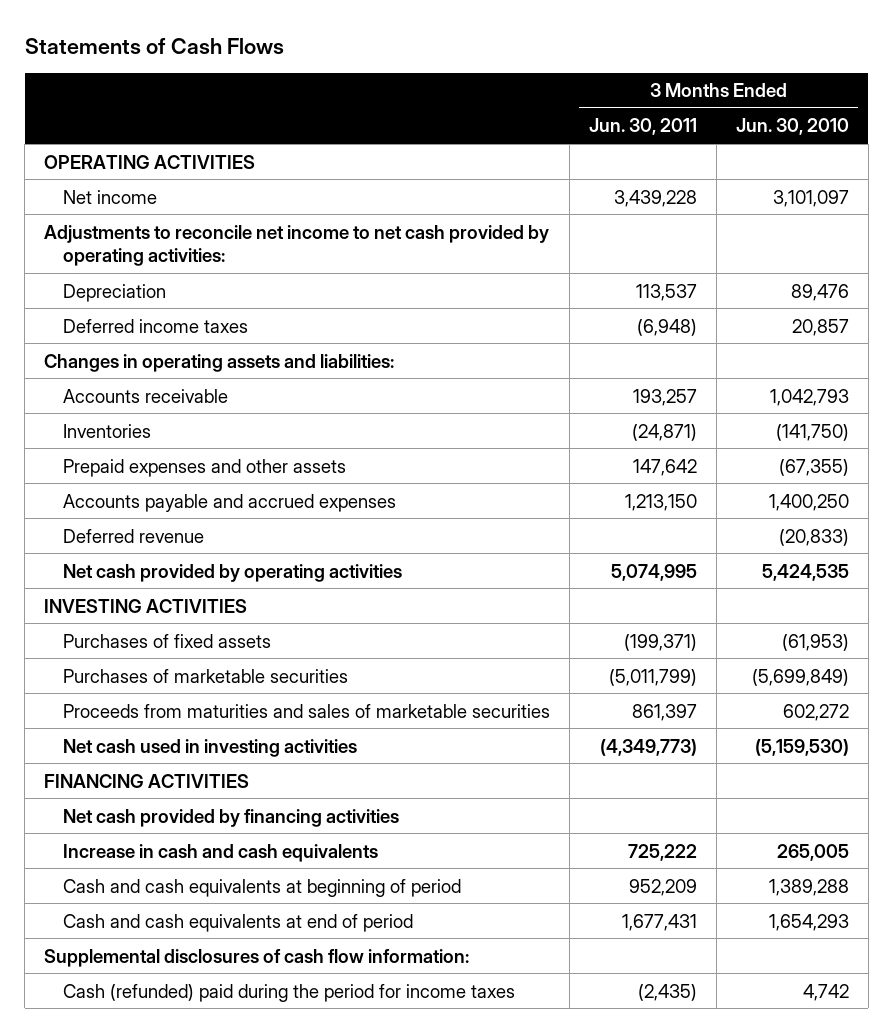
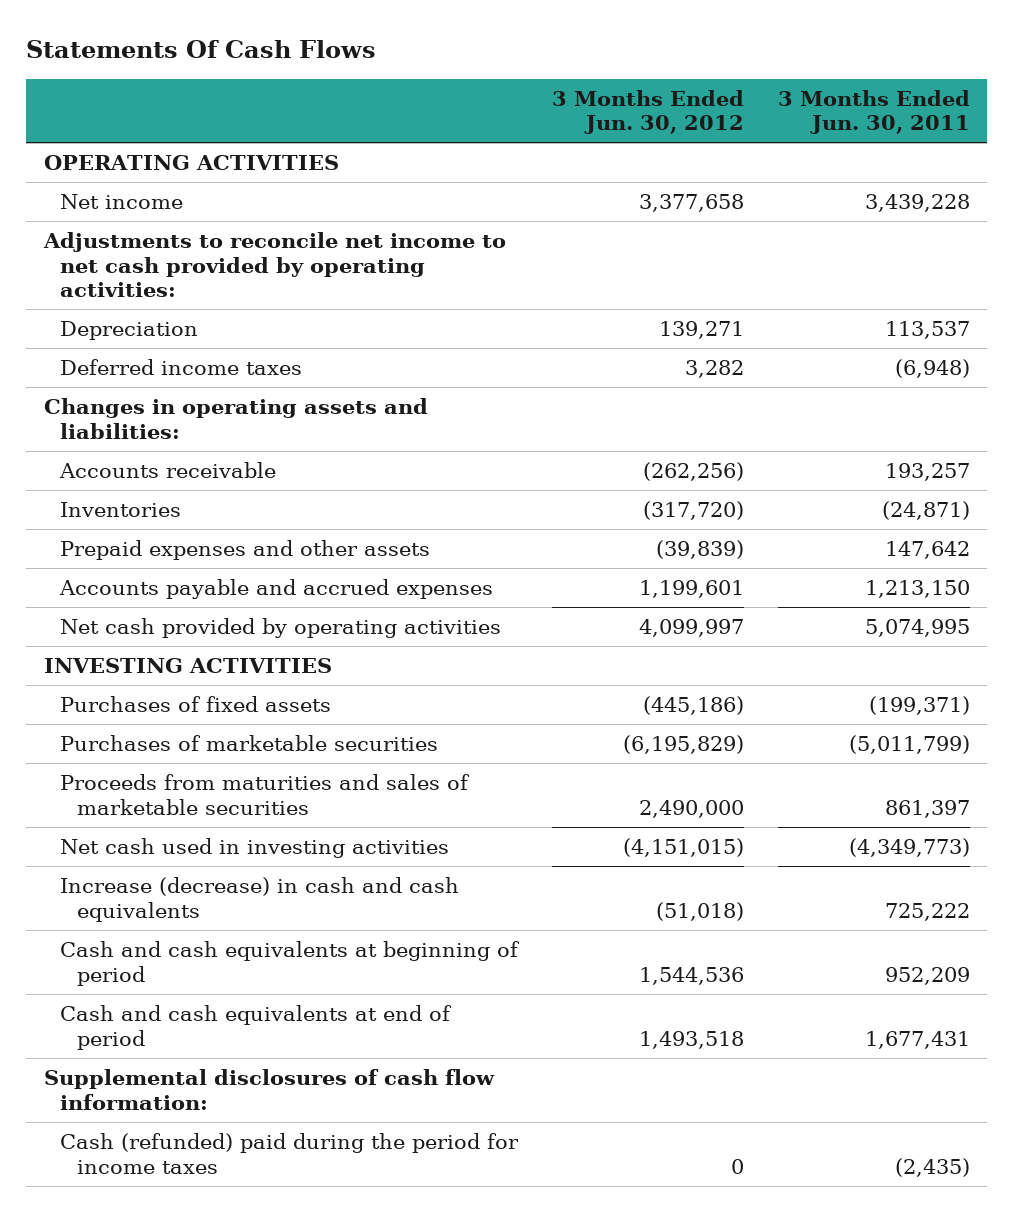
[24,37,284,54] Statements of Cash Flows -> [26,40,377,59] Statements Of Cash Flows
[735,118,849,136] Jun. 30, 2010 -> none
none -> [552,89,745,135] 3 Months Ended Jun. 30, 2012
[63,528,205,543] Deferred revenue -> none
[44,773,250,788] FINANCING ACTIVITIES -> none
[63,808,400,827] Net cash provided by financing activities -> none
[63,843,379,862] Increase in cash and cash equivalents -> [60,877,460,922] Increase (decrease) in cash and cash equivalents

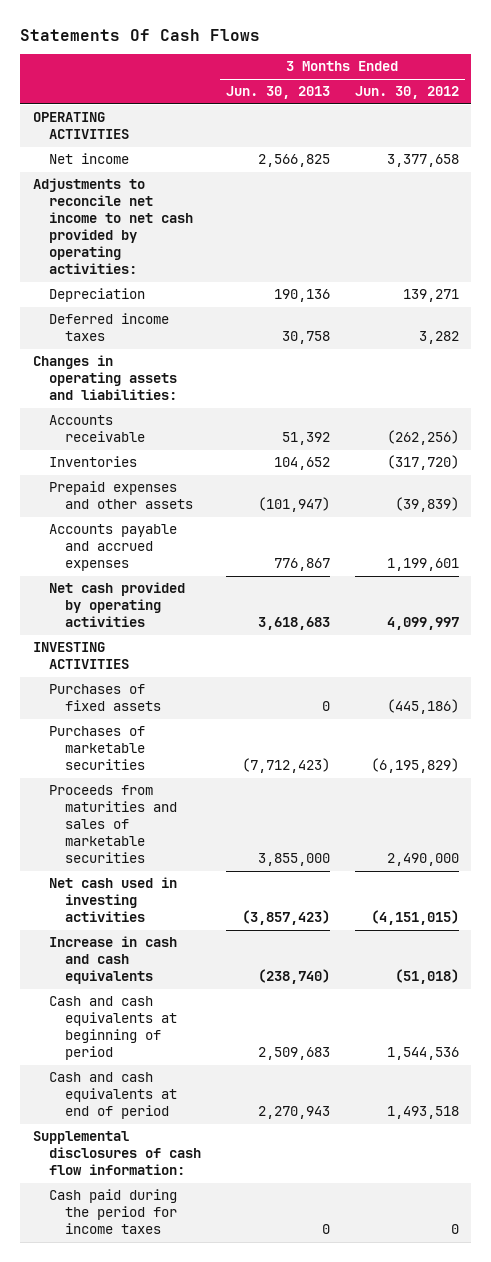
[778,89,971,135] 3 Months Ended Jun. 30, 2011 -> none
none -> [225,86,330,100] Jun. 30, 2013
[60,877,460,922] Increase (decrease) in cash and cash equivalents -> [48,936,177,985] Increase in cash and cash equivalents
[60,1133,520,1174] Cash (refunded) paid during the period for income taxes -> [48,1189,178,1235] Cash paid during the period for income taxes

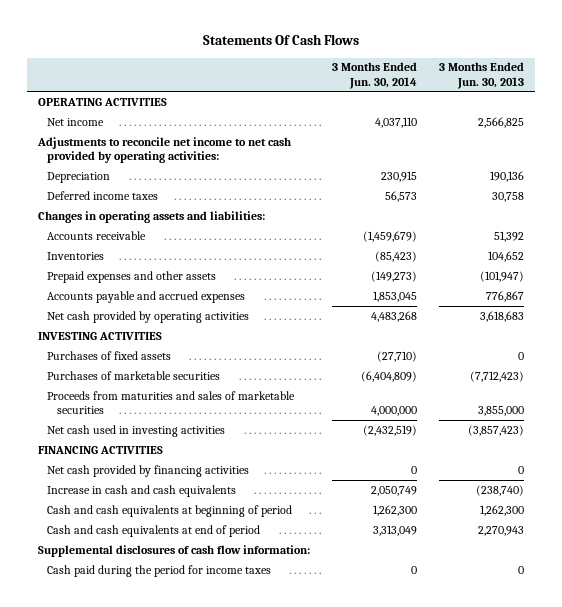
[354,86,459,100] Jun. 30, 2012 -> none
none -> [332,62,418,89] 3 Months Ended Jun. 30, 2014
none -> [37,445,163,454] FINANCING ACTIVITIES
none -> [47,464,250,477] Net cash provided by financing activities
[257,1047,330,1061] 2,509,683 -> [480,504,525,516] 1,262,300

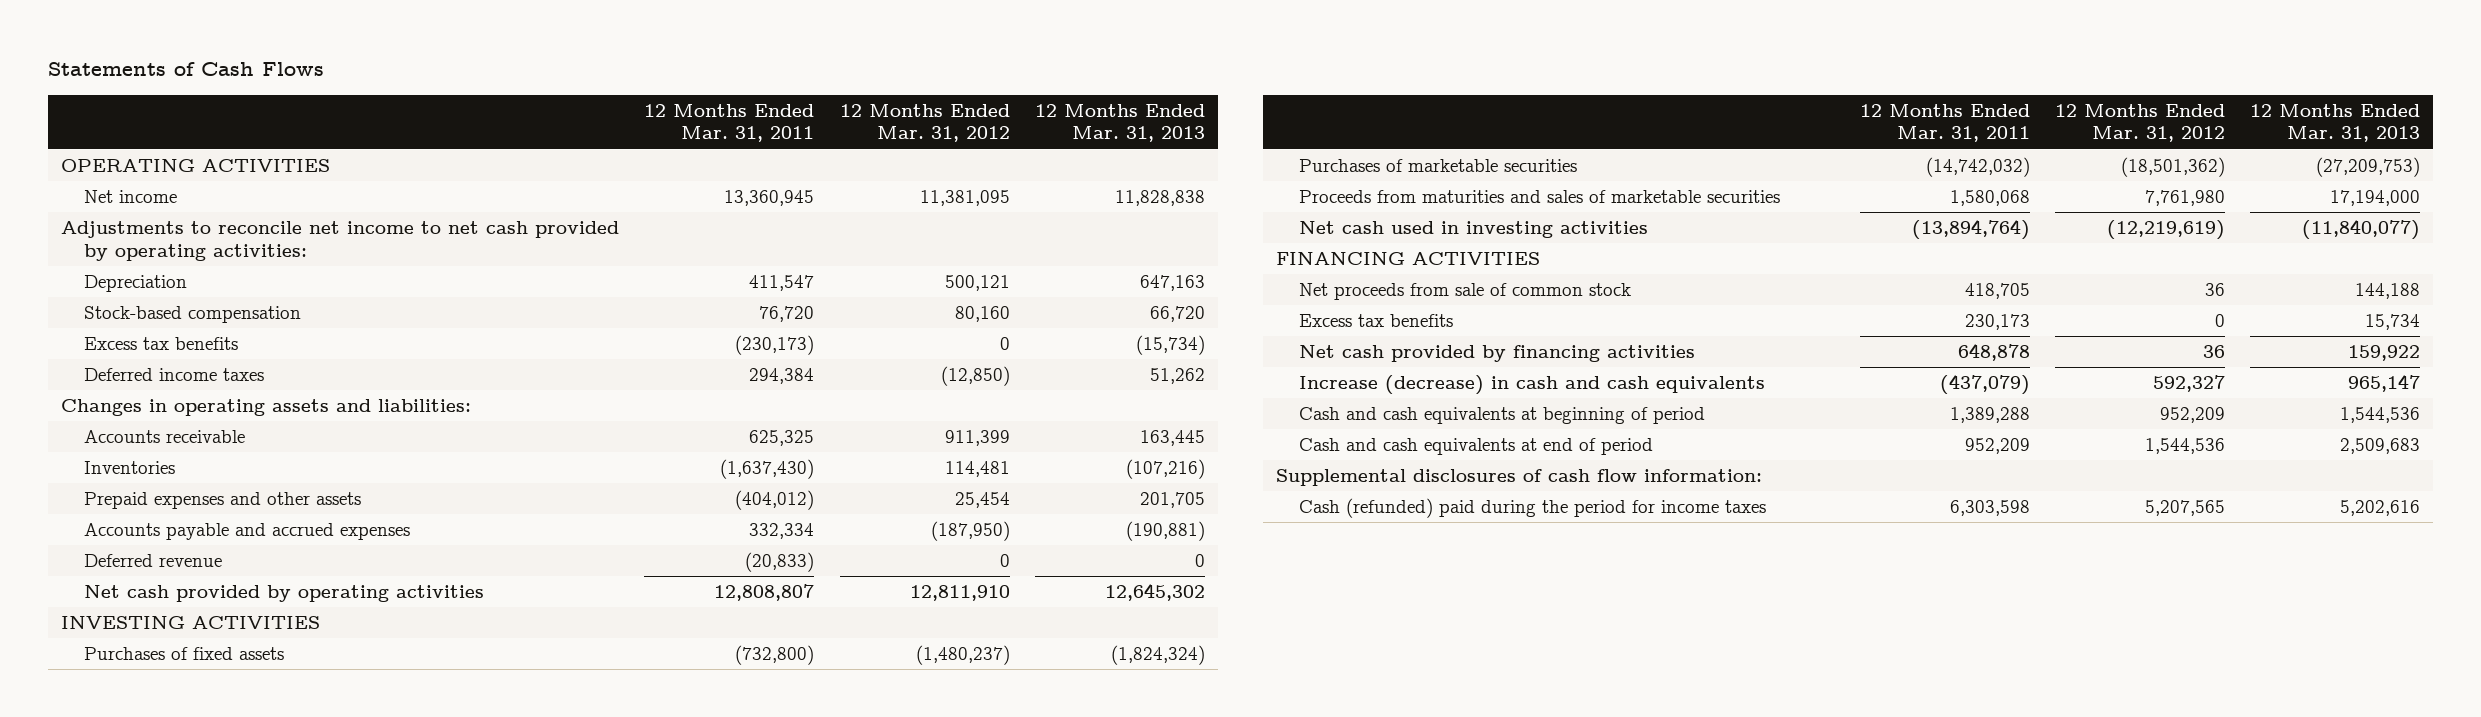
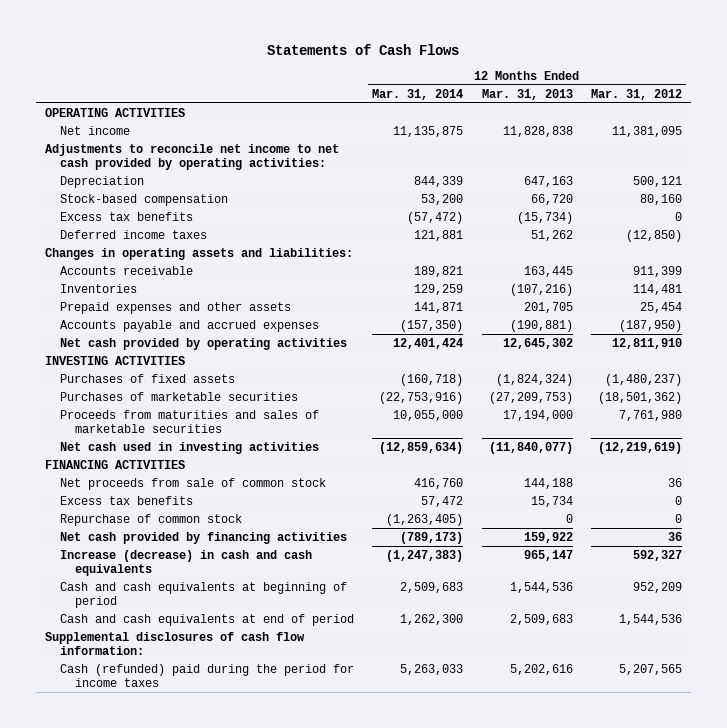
[644,103,815,143] 12 Months Ended Mar. 31, 2011 -> none
none -> [372,88,464,100] Mar. 31, 2014
[83,553,222,567] Deferred revenue -> none
none -> [60,513,243,526] Repurchase of common stock

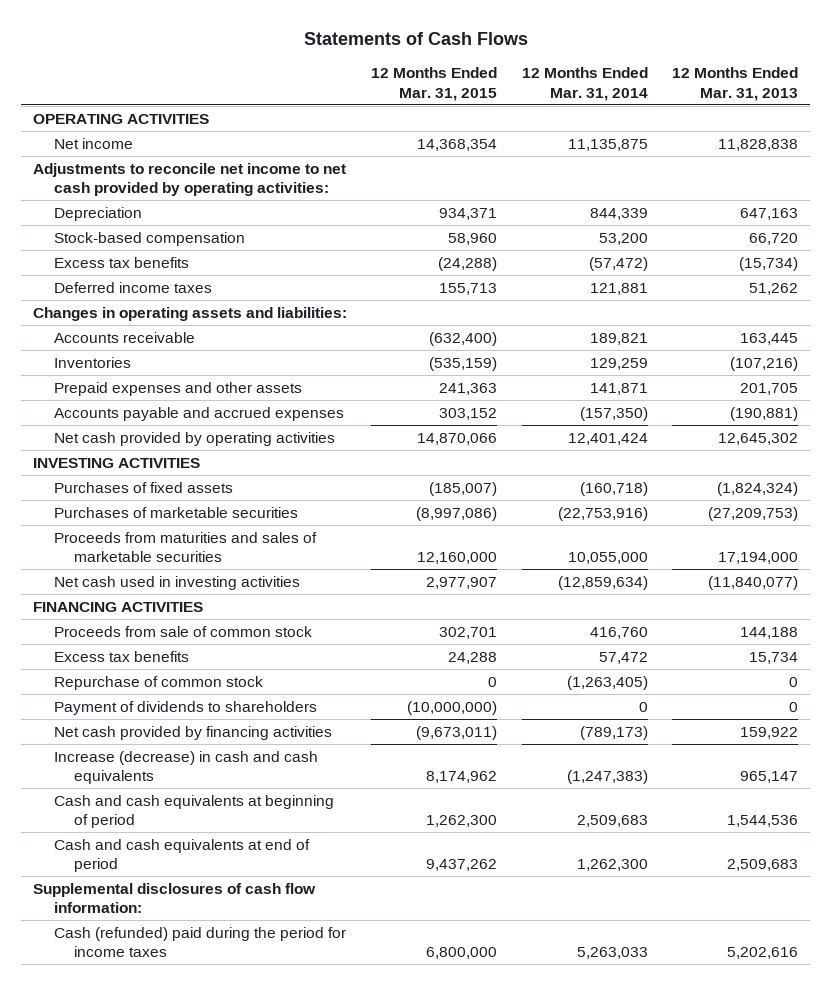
[590,88,682,100] Mar. 31, 2012 -> none
none -> [371,67,498,101] 12 Months Ended Mar. 31, 2015
[60,477,327,490] Net proceeds from sale of common stock -> [53,625,312,637] Proceeds from sale of common stock
none -> [53,700,317,715] Payment of dividends to shareholders

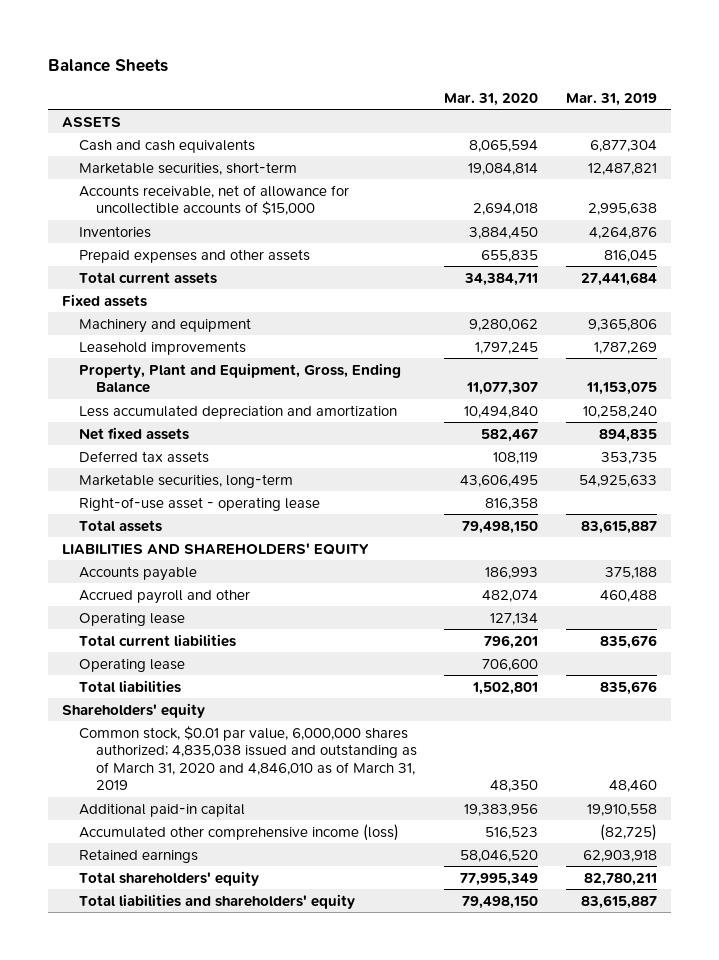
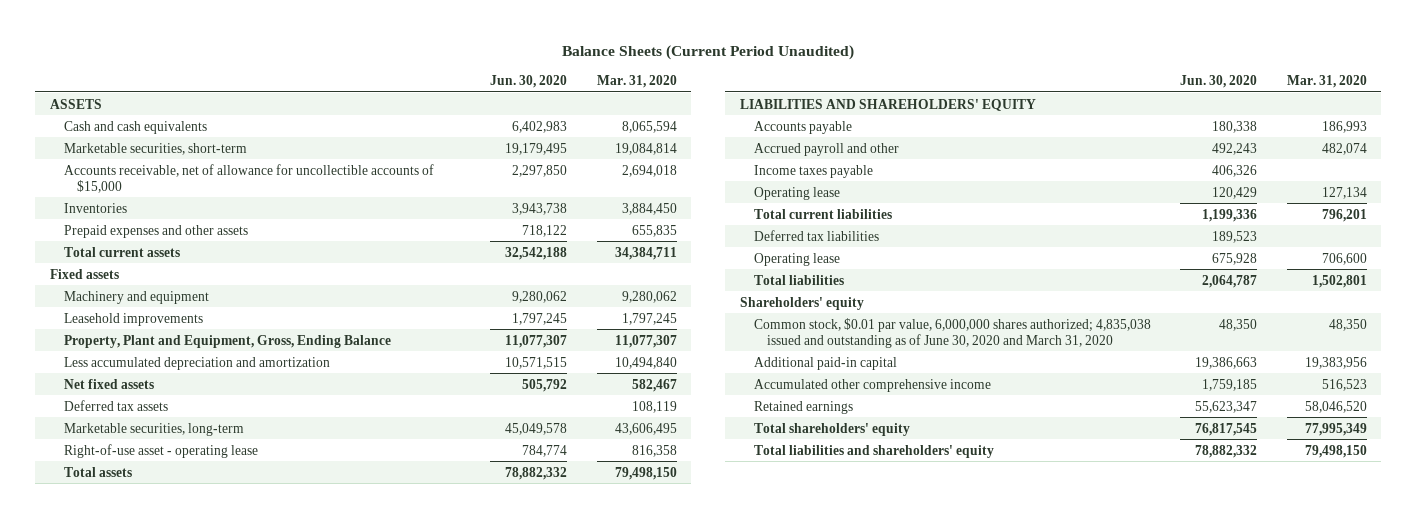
[48,59,169,73] Balance Sheets -> [562,45,855,61] Balance Sheets (Current Period Unaudited)
[565,92,657,106] Mar. 31, 2019 -> none
none -> [490,75,568,89] Jun. 30, 2020
none -> [753,164,873,178] Income taxes payable
none -> [753,229,879,241] Deferred tax liabilities
[78,725,417,791] Common stock, $0.01 par value, 6,000,000 shares authorized; 4,835,038 issued and outstanding as of March 31, 2020 and 4,846,010 as of March 31, 2019 -> [753,317,1151,348] Common stock, $0.01 par value, 6,000,000 shares authorized; 4,835,038 issued and outstanding as of June 30, 2020 and March 31, 2020
[78,823,399,841] Accumulated other comprehensive income (loss) -> [753,378,991,392] Accumulated other comprehensive income

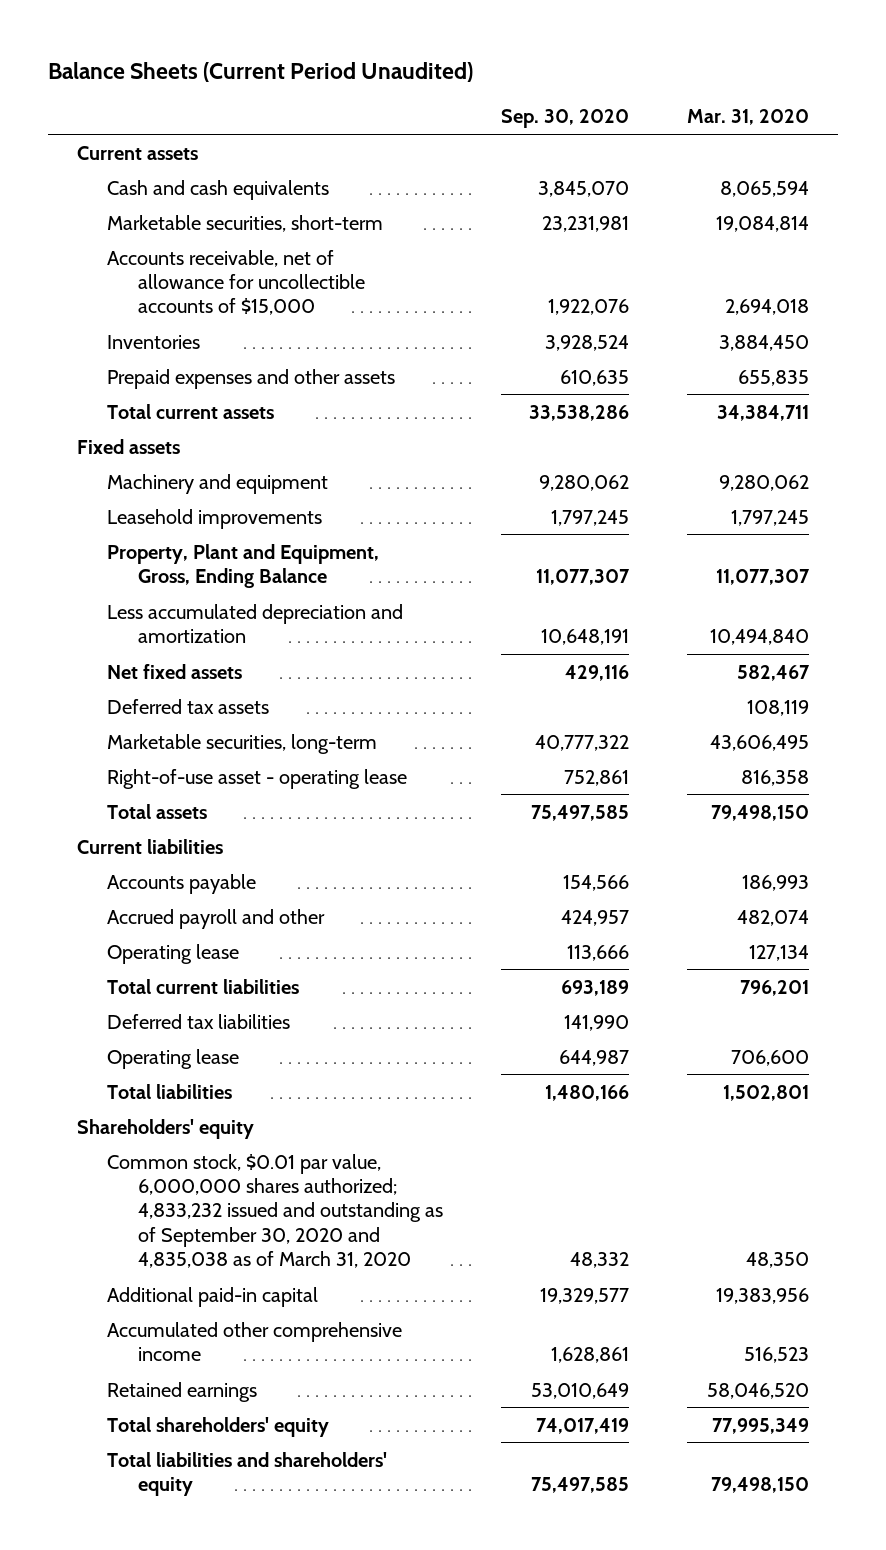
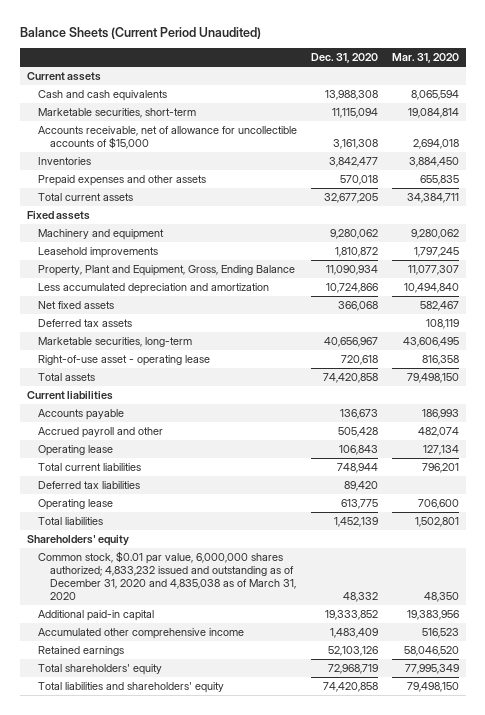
[500,109,629,129] Sep. 30, 2020 -> none
none -> [311,53,379,64] Dec. 31, 2020
[107,1153,443,1268] Common stock, $0.01 par value, 6,000,000 shares authorized; 4,833,232 issued and outstanding as of September 30, 2020 and 4,835,038 as of March 31, 2020 -> [38,551,297,601] Common stock, $0.01 par value, 6,000,000 shares authorized; 4,833,232 issued and outstanding as of December 31, 2020 and 4,835,038 as of March 31, 2020

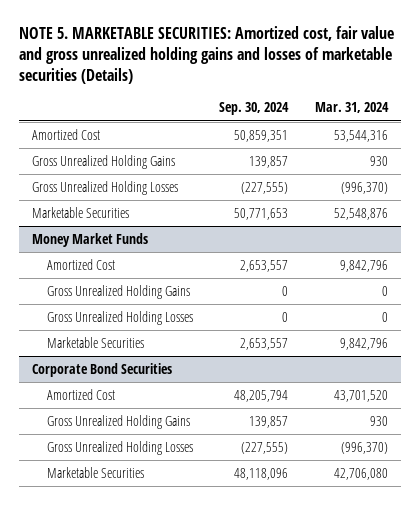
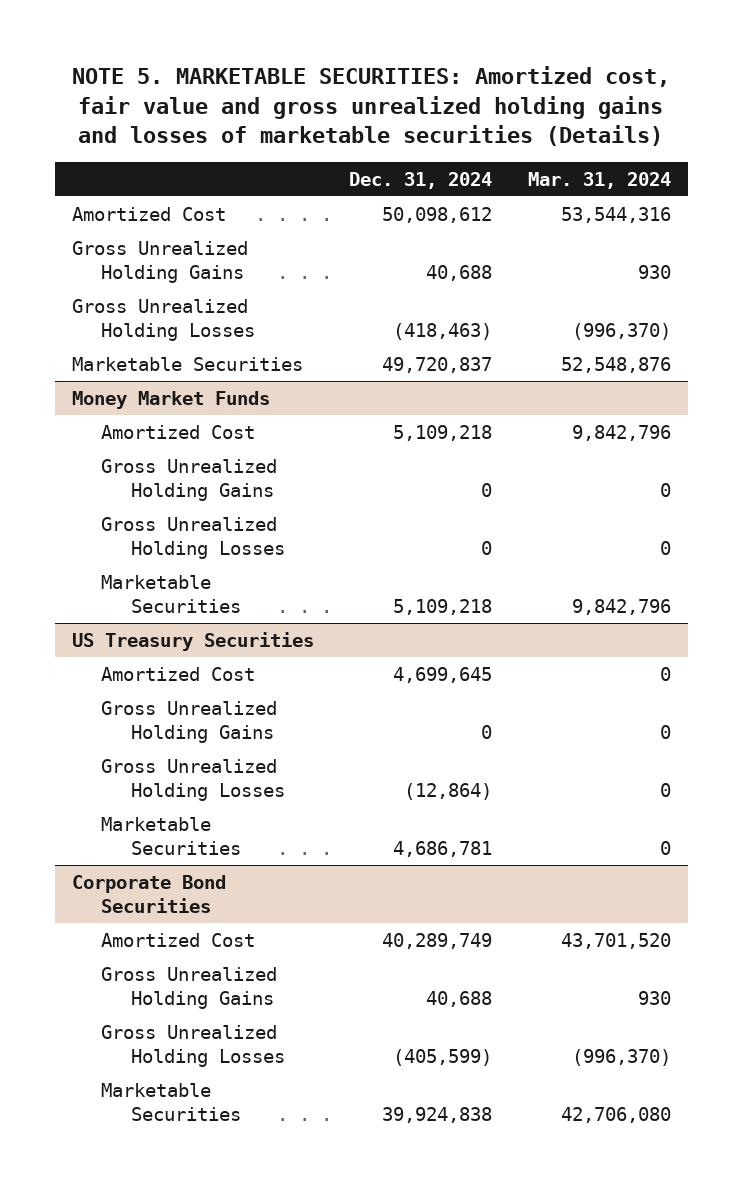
[219,102,290,116] Sep. 30, 2024 -> none
none -> [349,171,493,189] Dec. 31, 2024
none -> [72,631,315,651] US Treasury Securities
none -> [101,666,256,681] Amortized Cost
none -> [101,700,278,744] Gross Unrealized Holding Gains
none -> [101,758,285,802] Gross Unrealized Holding Losses
none -> [101,816,241,856] Marketable Securities

